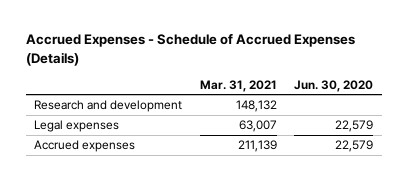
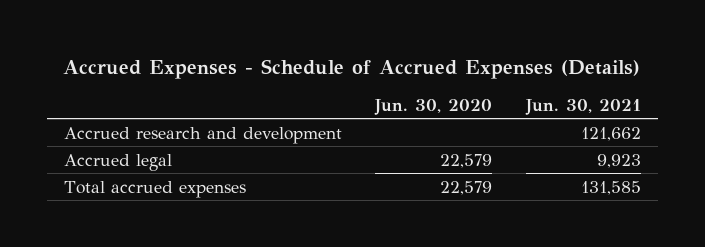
[199,79,277,92] Mar. 31, 2021 -> none
none -> [524,98,641,115] Jun. 30, 2021
[34,100,183,113] Research and development -> [63,126,342,144] Accrued research and development
[34,120,120,133] Legal expenses -> [63,153,172,171] Accrued legal
[34,140,136,153] Accrued expenses -> [63,180,246,198] Total accrued expenses

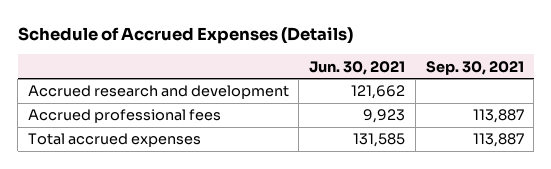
[63,58,641,79] Accrued Expenses - Schedule of Accrued Expenses (Details) -> [17,26,353,44] Schedule of Accrued Expenses (Details)
[374,98,493,115] Jun. 30, 2020 -> none
none -> [425,60,524,75] Sep. 30, 2021
[63,153,172,171] Accrued legal -> [27,109,221,124] Accrued professional fees

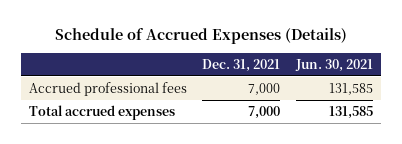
[425,60,524,75] Sep. 30, 2021 -> none
none -> [202,58,281,72] Dec. 31, 2021
[27,85,289,100] Accrued research and development -> none
[363,109,406,124] 9,923 -> [328,82,373,95] 131,585

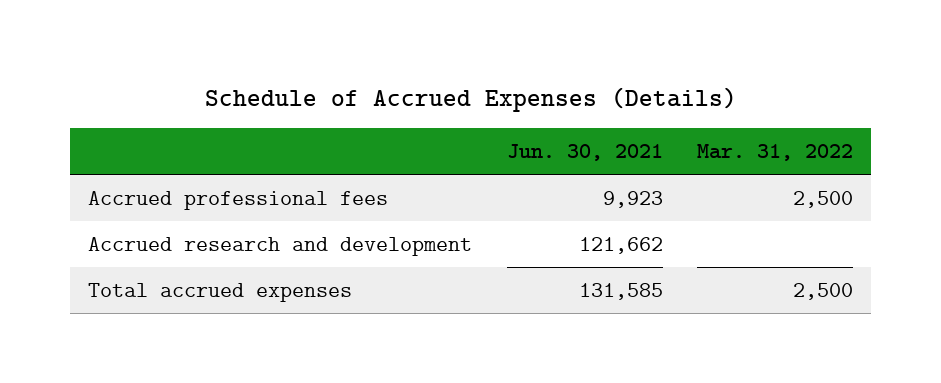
[202,58,281,72] Dec. 31, 2021 -> none
none -> [697,144,854,162] Mar. 31, 2022
[328,82,373,95] 131,585 -> [602,190,663,208] 9,923
none -> [87,236,472,256] Accrued research and development

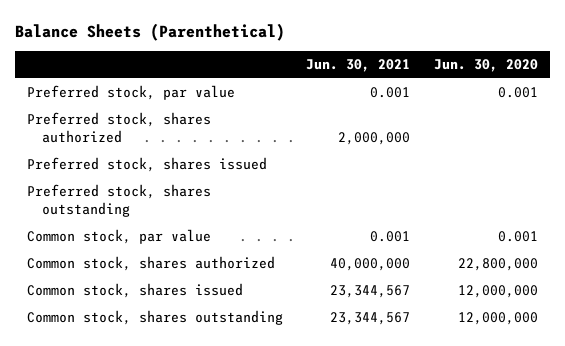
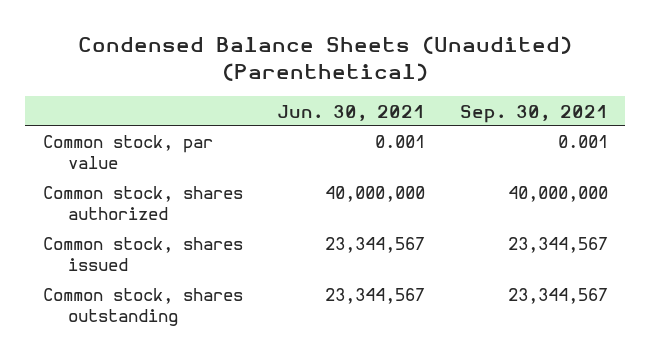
[15,22,286,41] Balance Sheets (Parenthetical) -> [78,36,573,81] Condensed Balance Sheets (Unaudited) (Parenthetical)
[434,59,539,73] Jun. 30, 2020 -> none
none -> [459,104,608,123] Sep. 30, 2021
[26,85,235,101] Preferred stock, par value -> none
[26,112,211,144] Preferred stock, shares authorized -> none
[26,157,267,173] Preferred stock, shares issued -> none
[26,184,211,218] Preferred stock, shares outstanding -> none

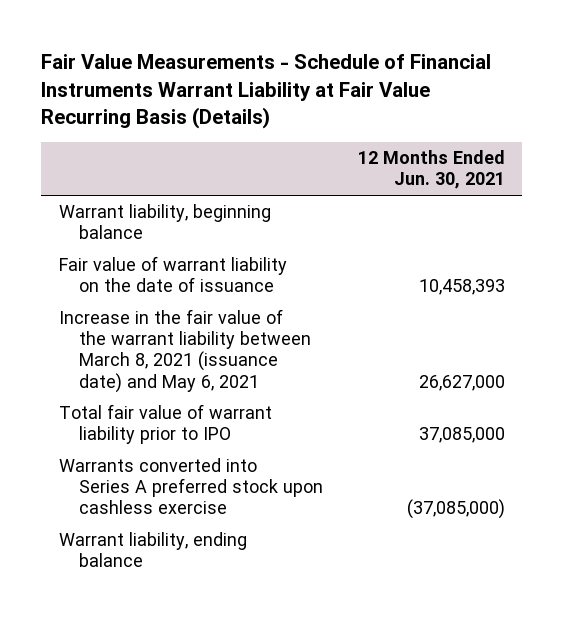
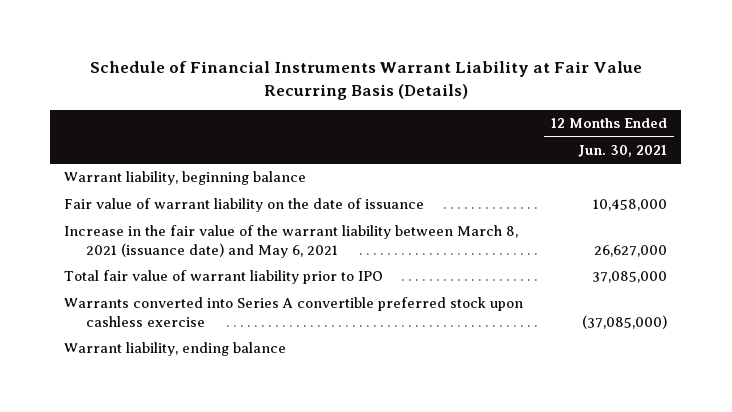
[41,53,492,130] Fair Value Measurements - Schedule of Financial Instruments Warrant Liability at Fair Value Recurring Basis (Details) -> [89,60,642,100] Schedule of Financial Instruments Warrant Liability at Fair Value Recurring Basis (Details)
[418,279,505,296] 10,458,393 -> [593,199,668,212] 10,458,000
[58,458,323,515] Warrants converted into Series A preferred stock upon cashless exercise -> [64,297,524,328] Warrants converted into Series A convertible preferred stock upon cashless exercise

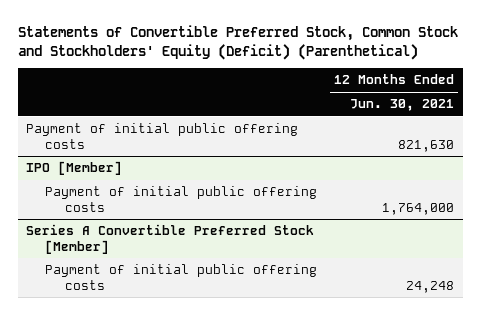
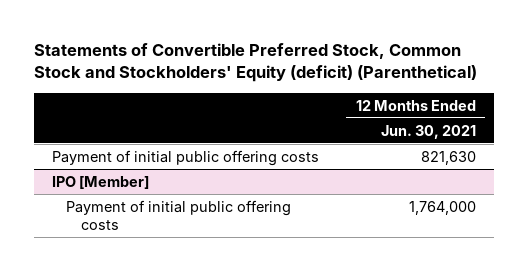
[17,24,458,60] Statements of Convertible Preferred Stock, Common Stock and Stockholders' Equity (Deficit) (Parenthetical) -> [33,43,477,83] Statements of Convertible Preferred Stock, Common Stock and Stockholders' Equity (deficit) (Parenthetical)
[26,224,315,254] Series A Convertible Preferred Stock [Member] -> none
[45,264,318,290] Payment of initial public offering costs -> none

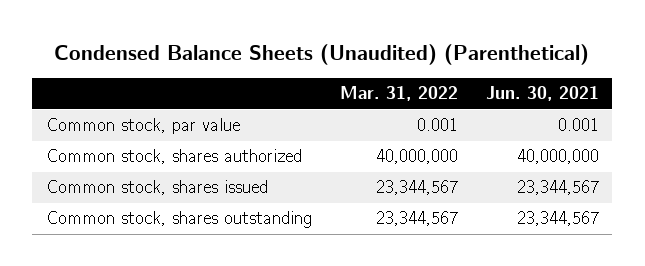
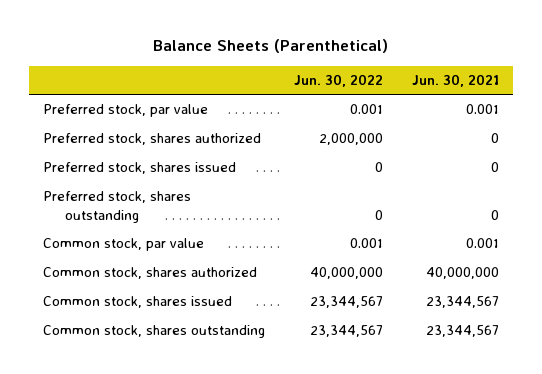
[54,44,590,66] Condensed Balance Sheets (Unaudited) (Parenthetical) -> [153,39,389,54] Balance Sheets (Parenthetical)
[339,86,458,102] Mar. 31, 2022 -> none
none -> [294,74,384,88] Jun. 30, 2022
none -> [43,104,209,118] Preferred stock, par value
none -> [43,133,262,146] Preferred stock, shares authorized
none -> [43,162,237,175] Preferred stock, shares issued
none -> [43,191,192,223] Preferred stock, shares outstanding

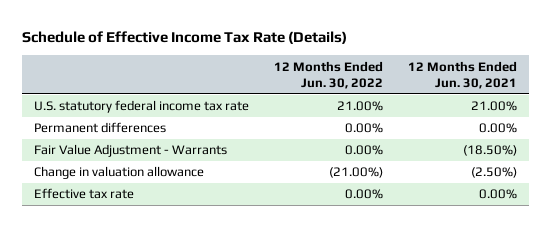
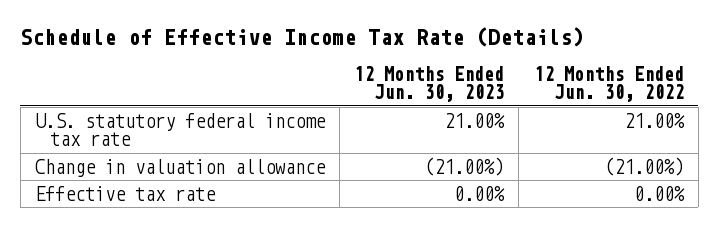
[407,60,517,89] 12 Months Ended Jun. 30, 2021 -> none
none -> [354,66,505,103] 12 Months Ended Jun. 30, 2023
[34,122,167,134] Permanent differences -> none
[34,144,228,158] Fair Value Adjustment - Warrants -> none

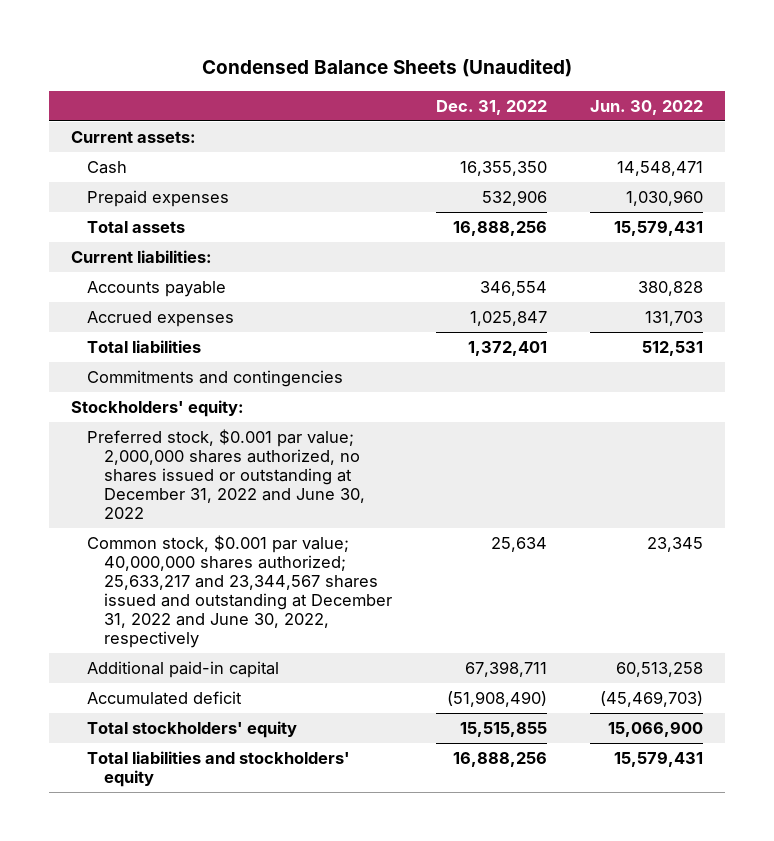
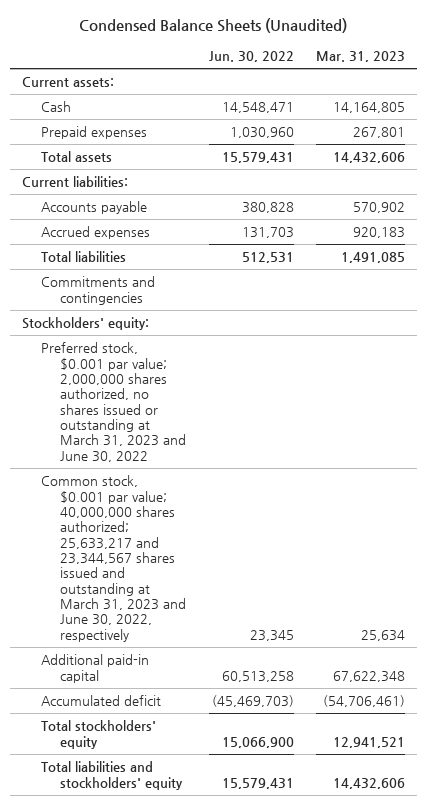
[435,99,547,115] Dec. 31, 2022 -> none
none -> [316,51,406,63] Mar. 31, 2023
[87,428,366,520] Preferred stock, $0.001 par value; 2,000,000 shares authorized, no shares issued or outstanding at December 31, 2022 and June 30, 2022 -> [40,342,187,462] Preferred stock, $0.001 par value; 2,000,000 shares authorized, no shares issued or outstanding at March 31, 2023 and June 30, 2022
[87,534,393,649] Common stock, $0.001 par value; 40,000,000 shares authorized; 25,633,217 and 23,344,567 shares issued and outstanding at December 31, 2022 and June 30, 2022, respectively -> [40,475,187,642] Common stock, $0.001 par value; 40,000,000 shares authorized; 25,633,217 and 23,344,567 shares issued and outstanding at March 31, 2023 and June 30, 2022, respectively

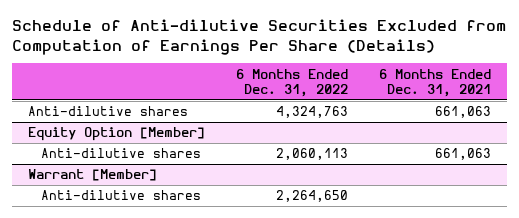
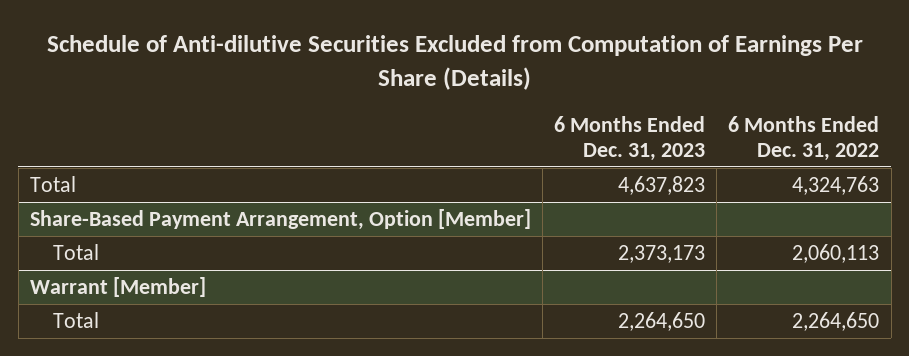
[379,68,492,97] 6 Months Ended Dec. 31, 2021 -> none
none -> [554,115,706,161] 6 Months Ended Dec. 31, 2023
[27,127,205,142] Equity Option [Member] -> none
[27,106,188,117] Anti-dilutive shares -> [30,176,77,193] Total
none -> [30,209,532,231] Share-Based Payment Arrangement, Option [Member]
[40,148,201,159] Anti-dilutive shares -> [53,244,100,261] Total
[40,190,201,201] Anti-dilutive shares -> [53,312,100,329] Total

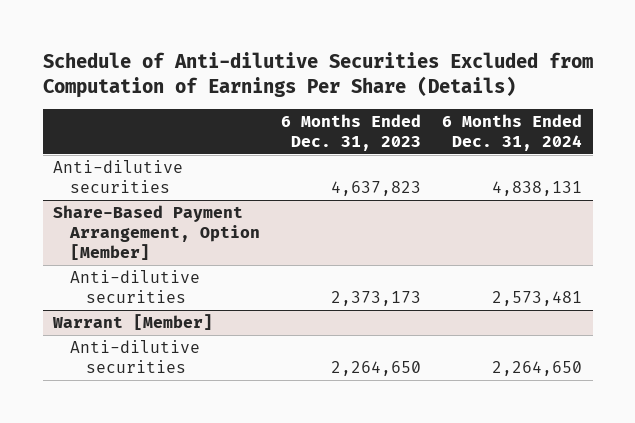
[728,115,880,161] 6 Months Ended Dec. 31, 2022 -> none
none -> [442,113,583,151] 6 Months Ended Dec. 31, 2024
[30,176,77,193] Total -> [53,159,184,193] Anti-dilutive securities
[53,244,100,261] Total -> [69,269,200,303] Anti-dilutive securities
[53,312,100,329] Total -> [69,339,200,373] Anti-dilutive securities

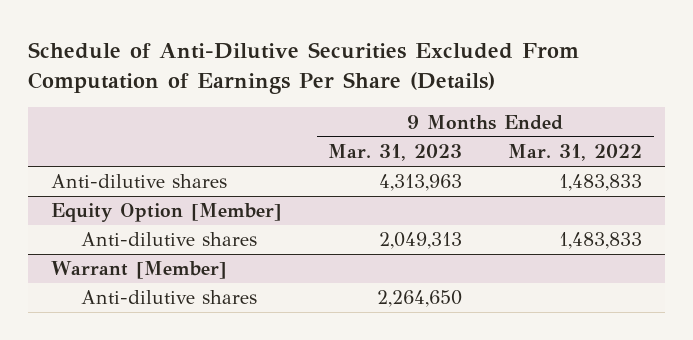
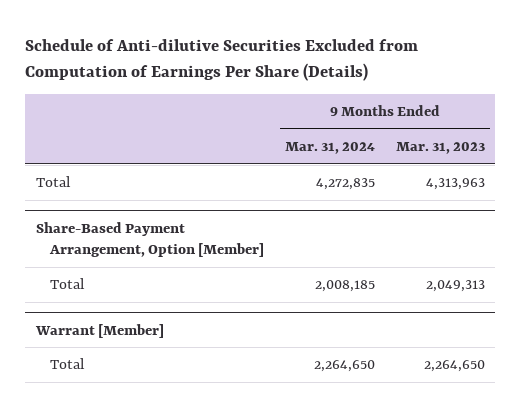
[27,41,579,94] Schedule of Anti-Dilutive Securities Excluded From Computation of Earnings Per Share (Details) -> [25,39,419,82] Schedule of Anti-dilutive Securities Excluded from Computation of Earnings Per Share (Details)
[508,144,643,162] Mar. 31, 2022 -> none
none -> [284,142,375,155] Mar. 31, 2024
[50,203,282,223] Equity Option [Member] -> none
[50,174,227,189] Anti-dilutive shares -> [35,176,71,188] Total
none -> [35,221,264,258] Share-Based Payment Arrangement, Option [Member]
[81,232,258,247] Anti-dilutive shares -> [49,278,85,290] Total
[81,290,258,305] Anti-dilutive shares -> [49,358,85,370] Total

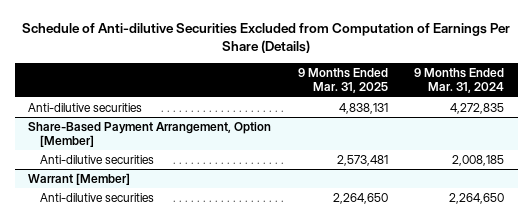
[395,142,485,155] Mar. 31, 2023 -> none
none -> [297,68,388,94] 9 Months Ended Mar. 31, 2025
[35,176,71,188] Total -> [27,102,142,112] Anti-dilutive securities
[49,278,85,290] Total -> [39,154,154,164] Anti-dilutive securities
[49,358,85,370] Total -> [39,192,154,202] Anti-dilutive securities

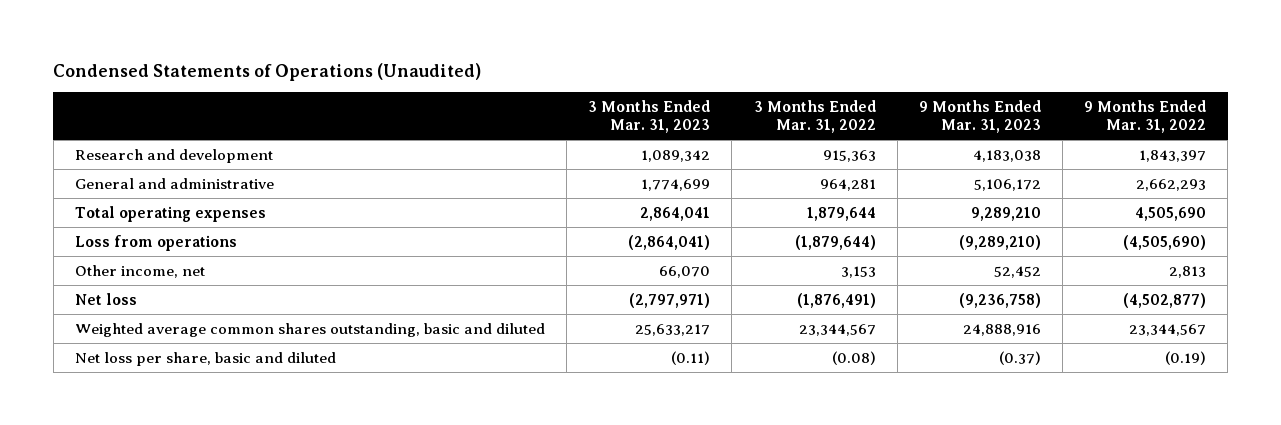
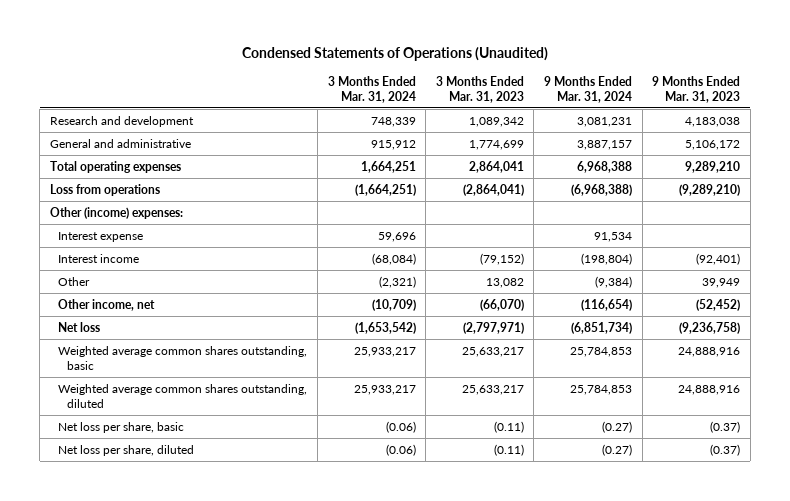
[753,100,876,133] 3 Months Ended Mar. 31, 2022 -> none
[1084,100,1207,133] 9 Months Ended Mar. 31, 2022 -> none
none -> [327,75,416,103] 3 Months Ended Mar. 31, 2024
none -> [544,75,633,103] 9 Months Ended Mar. 31, 2024
none -> [49,206,183,219] Other (income) expenses:
none -> [58,231,144,242] Interest expense
none -> [58,253,140,263] Interest income
none -> [58,276,91,286] Other
[659,265,711,278] 66,070 -> [479,298,524,311] (66,070)
[993,265,1041,278] 52,452 -> [696,298,741,311] (52,452)
[74,322,545,337] Weighted average common shares outstanding, basic and diluted -> [58,345,308,370] Weighted average common shares outstanding, basic
none -> [58,383,308,408] Weighted average common shares outstanding, diluted
[74,351,336,366] Net loss per share, basic and diluted -> [58,421,185,433] Net loss per share, basic
none -> [58,444,195,456] Net loss per share, diluted

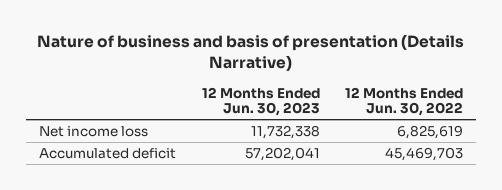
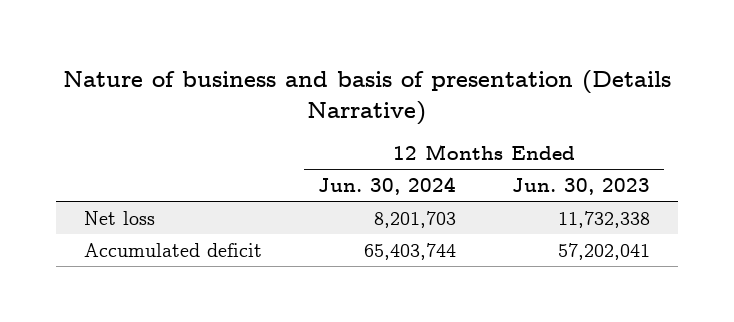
[345,86,464,117] 12 Months Ended Jun. 30, 2022 -> none
none -> [318,176,457,195] Jun. 30, 2024
[38,125,148,137] Net income loss -> [84,210,156,225] Net loss

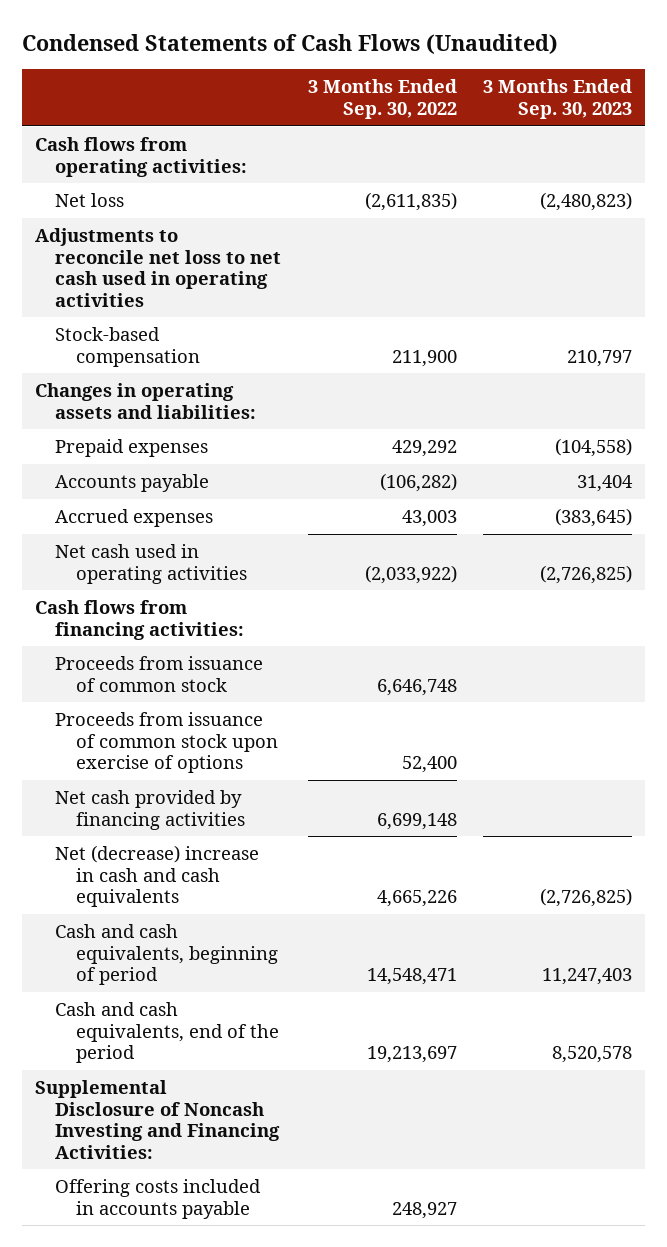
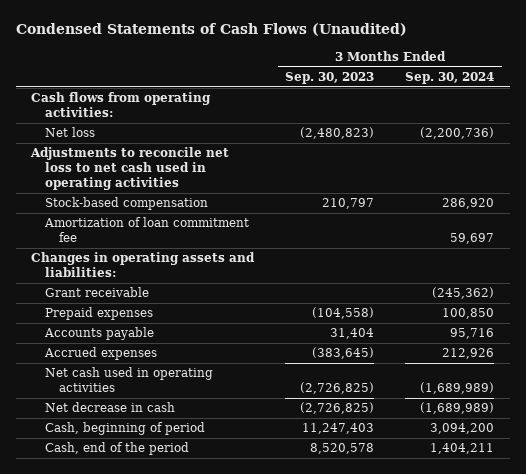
[307,79,457,119] 3 Months Ended Sep. 30, 2022 -> none
none -> [405,72,495,85] Sep. 30, 2024
none -> [44,217,250,243] Amortization of loan commitment fee
none -> [45,287,150,298] Grant receivable
[35,600,245,640] Cash flows from financing activities: -> none
[55,656,264,692] Proceeds from issuance of common stock -> none
[55,712,278,774] Proceeds from issuance of common stock upon exercise of options -> none
[55,790,245,830] Net cash provided by financing activities -> none
[35,1080,281,1159] Supplemental Disclosure of Noncash Investing and Financing Activities: -> none
[55,1179,262,1219] Offering costs included in accounts payable -> none
[55,845,260,908] Net (decrease) increase in cash and cash equivalents -> [45,402,176,413] Net decrease in cash
[55,924,278,986] Cash and cash equivalents, beginning of period -> [45,422,206,436] Cash, beginning of period
[55,1002,279,1064] Cash and cash equivalents, end of the period -> [45,442,190,456] Cash, end of the period

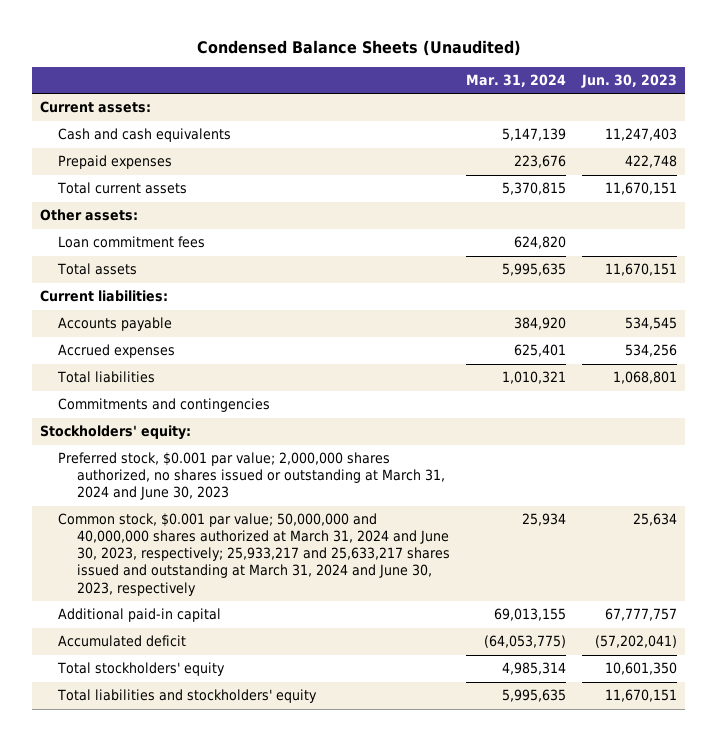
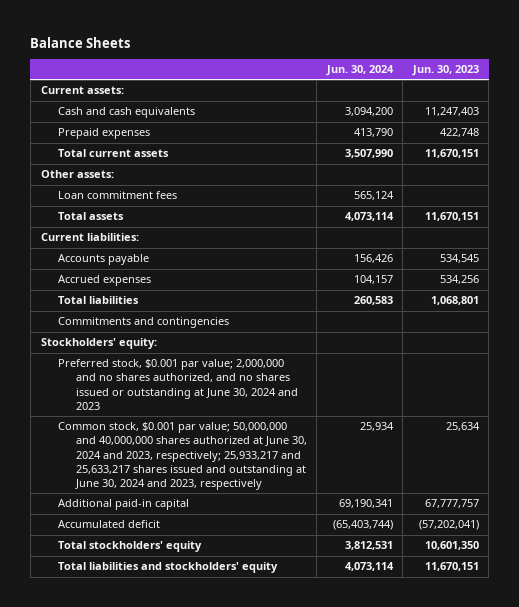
[196,39,521,56] Condensed Balance Sheets (Unaudited) -> [30,36,131,48] Balance Sheets
[466,73,567,87] Mar. 31, 2024 -> none
none -> [325,65,394,77] Jun. 30, 2024
[58,452,446,501] Preferred stock, $0.001 par value; 2,000,000 shares authorized, no shares issued or outstanding at March 31, 2024 and June 30, 2023 -> [58,359,298,410] Preferred stock, $0.001 par value; 2,000,000 and no shares authorized, and no shares issued or outstanding at June 30, 2024 and 2023
[58,513,451,596] Common stock, $0.001 par value; 50,000,000 and 40,000,000 shares authorized at March 31, 2024 and June 30, 2023, respectively; 25,933,217 and 25,633,217 shares issued and outstanding at March 31, 2024 and June 30, 2023, respectively -> [58,422,307,490] Common stock, $0.001 par value; 50,000,000 and 40,000,000 shares authorized at June 30, 2024 and 2023, respectively; 25,933,217 and 25,633,217 shares issued and outstanding at June 30, 2024 and 2023, respectively

